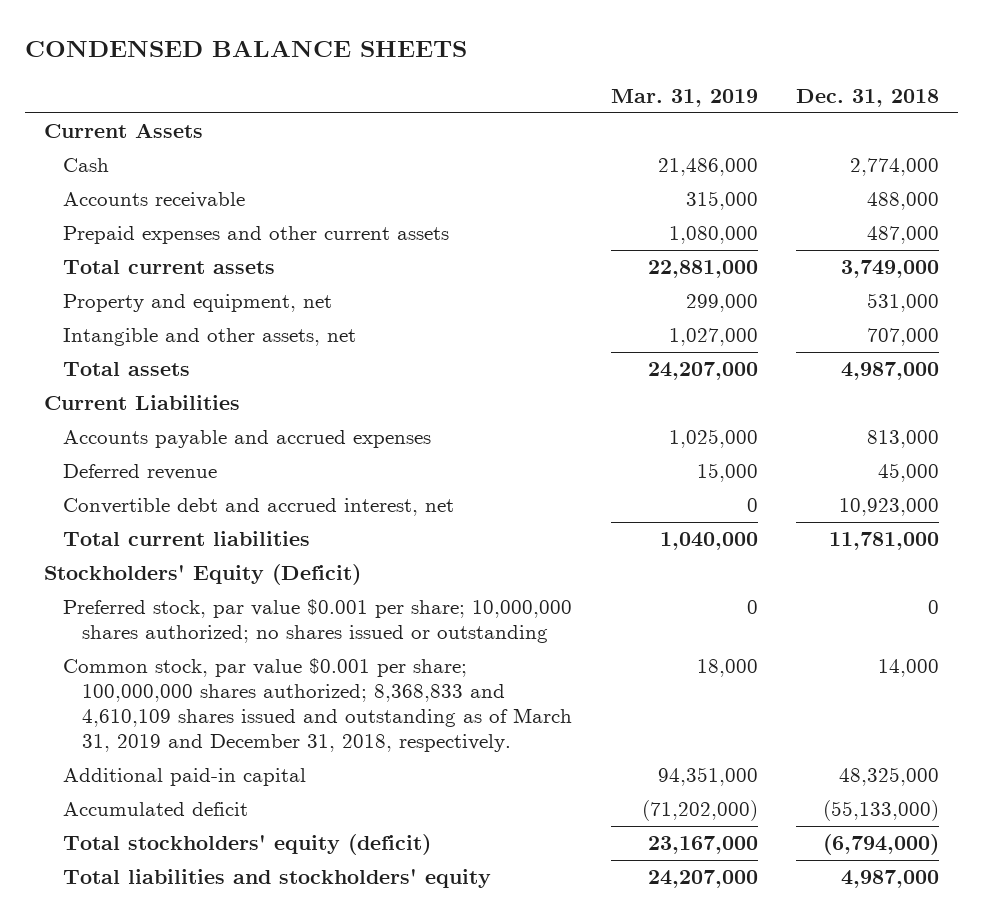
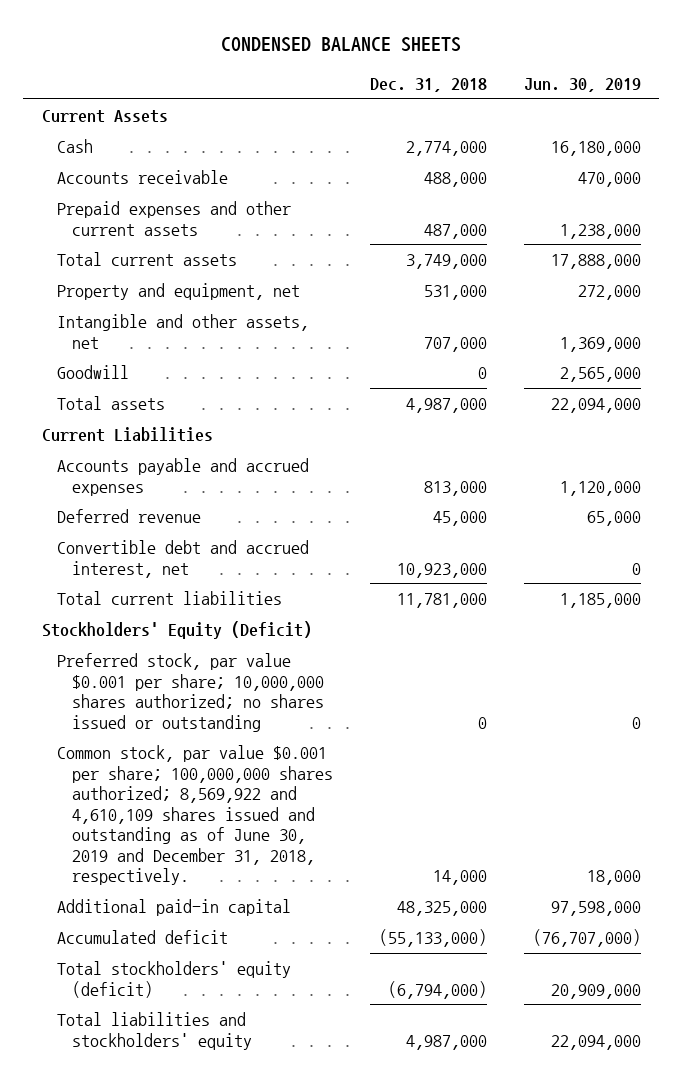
[610,88,758,107] Mar. 31, 2019 -> none
none -> [523,77,641,92] Jun. 30, 2019
none -> [56,365,129,380] Goodwill
[63,658,573,753] Common stock, par value $0.001 per share; 100,000,000 shares authorized; 8,368,833 and 4,610,109 shares issued and outstanding as of March 31, 2019 and December 31, 2018, respectively. -> [56,745,334,886] Common stock, par value $0.001 per share; 100,000,000 shares authorized; 8,569,922 and 4,610,109 shares issued and outstanding as of June 30, 2019 and December 31, 2018, respectively.

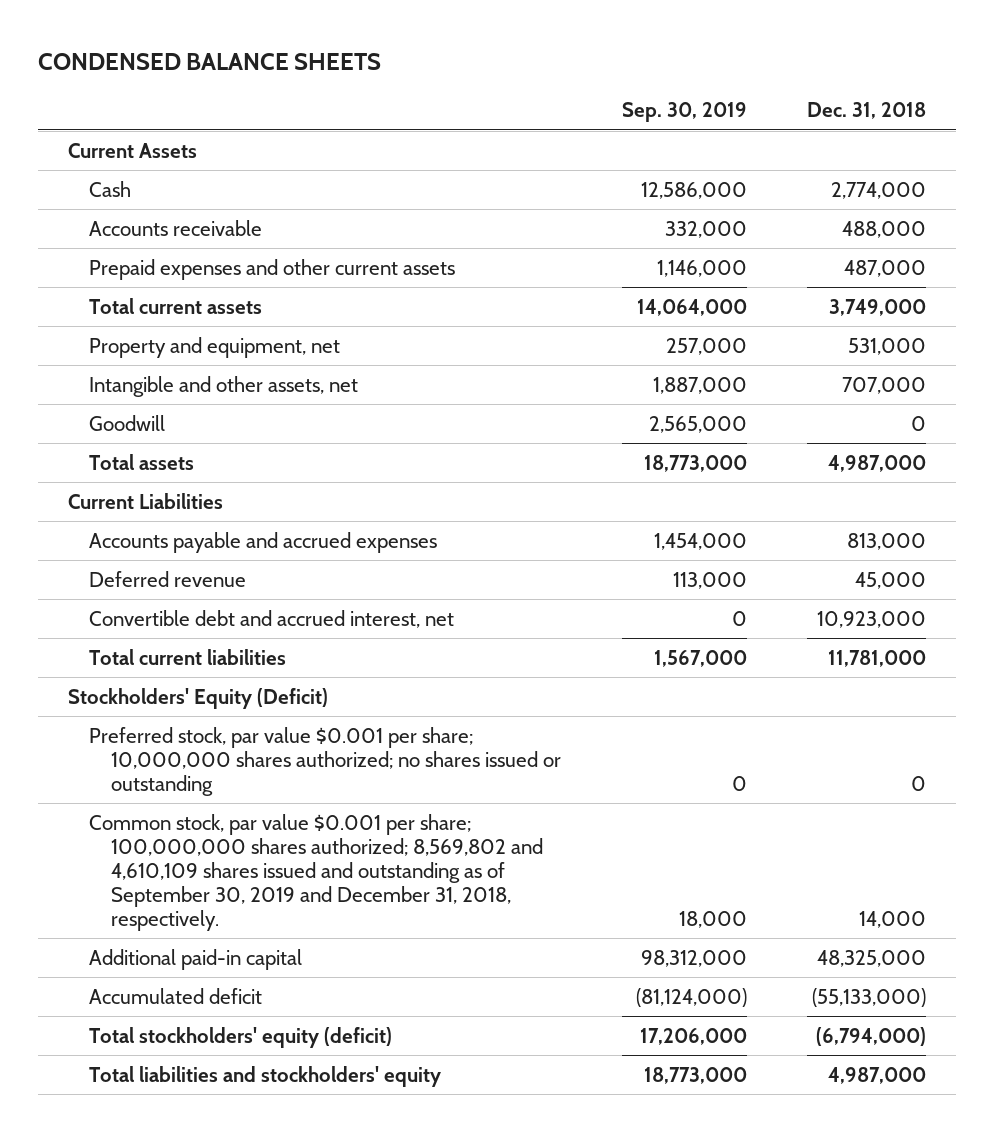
[523,77,641,92] Jun. 30, 2019 -> none
none -> [621,102,747,123] Sep. 30, 2019
[56,745,334,886] Common stock, par value $0.001 per share; 100,000,000 shares authorized; 8,569,922 and 4,610,109 shares issued and outstanding as of June 30, 2019 and December 31, 2018, respectively. -> [89,813,544,931] Common stock, par value $0.001 per share; 100,000,000 shares authorized; 8,569,802 and 4,610,109 shares issued and outstanding as of September 30, 2019 and December 31, 2018, respectively.

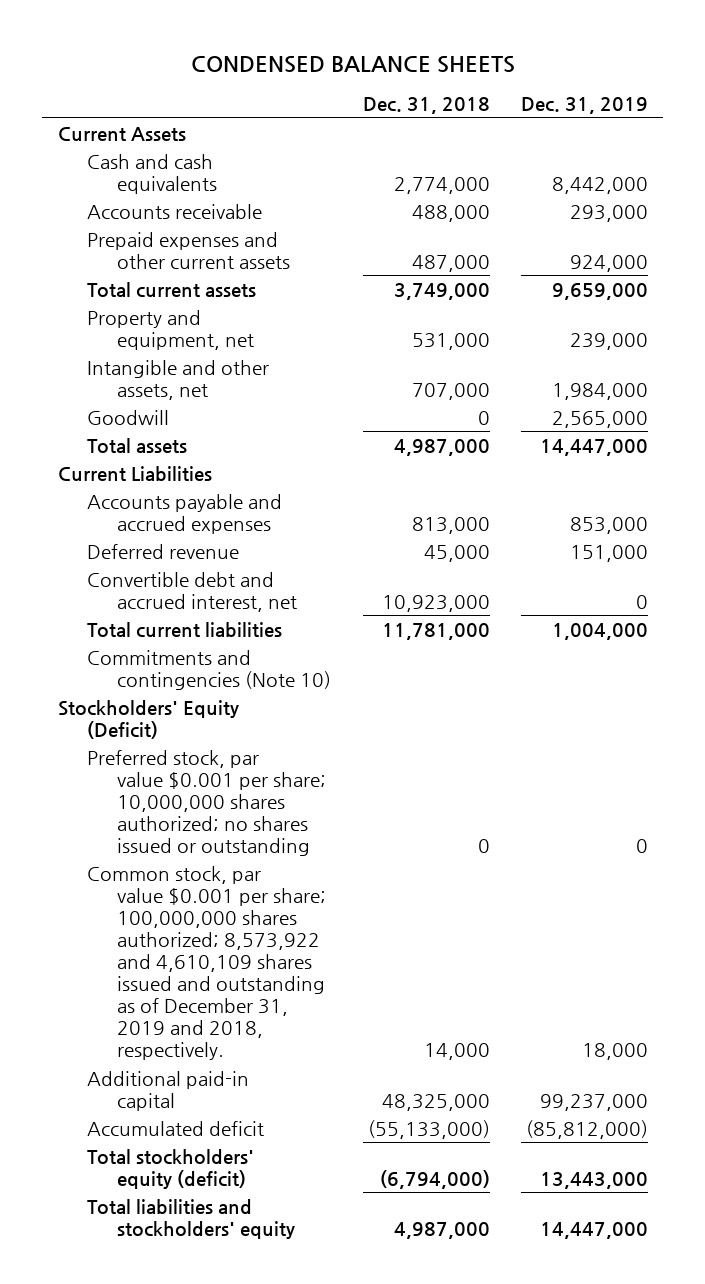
[621,102,747,123] Sep. 30, 2019 -> none
none -> [520,97,648,115] Dec. 31, 2019
[89,180,132,197] Cash -> [87,153,218,194] Cash and cash equivalents
none -> [87,649,332,690] Commitments and contingencies (Note 10)
[89,813,544,931] Common stock, par value $0.001 per share; 100,000,000 shares authorized; 8,569,802 and 4,610,109 shares issued and outstanding as of September 30, 2019 and December 31, 2018, respectively. -> [87,865,327,1061] Common stock, par value $0.001 per share; 100,000,000 shares authorized; 8,573,922 and 4,610,109 shares issued and outstanding as of December 31, 2019 and 2018, respectively.

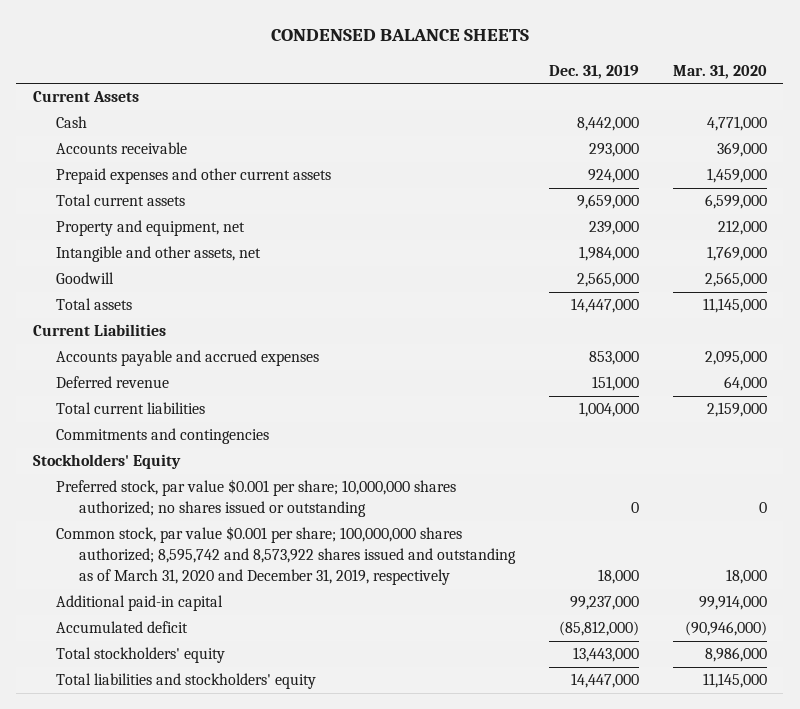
[362,97,490,115] Dec. 31, 2018 -> none
none -> [672,64,767,79] Mar. 31, 2020
[87,153,218,194] Cash and cash equivalents -> [56,116,88,129] Cash
[87,571,298,612] Convertible debt and accrued interest, net -> none
[87,649,332,690] Commitments and contingencies (Note 10) -> [56,428,270,445] Commitments and contingencies
[57,699,239,739] Stockholders' Equity (Deficit) -> [33,454,182,470] Stockholders' Equity
[87,865,327,1061] Common stock, par value $0.001 per share; 100,000,000 shares authorized; 8,573,922 and 4,610,109 shares issued and outstanding as of December 31, 2019 and 2018, respectively. -> [56,526,517,586] Common stock, par value $0.001 per share; 100,000,000 shares authorized; 8,595,742 and 8,573,922 shares issued and outstanding as of March 31, 2020 and December 31, 2019, respectively
[87,1148,255,1189] Total stockholders' equity (deficit) -> [56,647,226,664] Total stockholders' equity

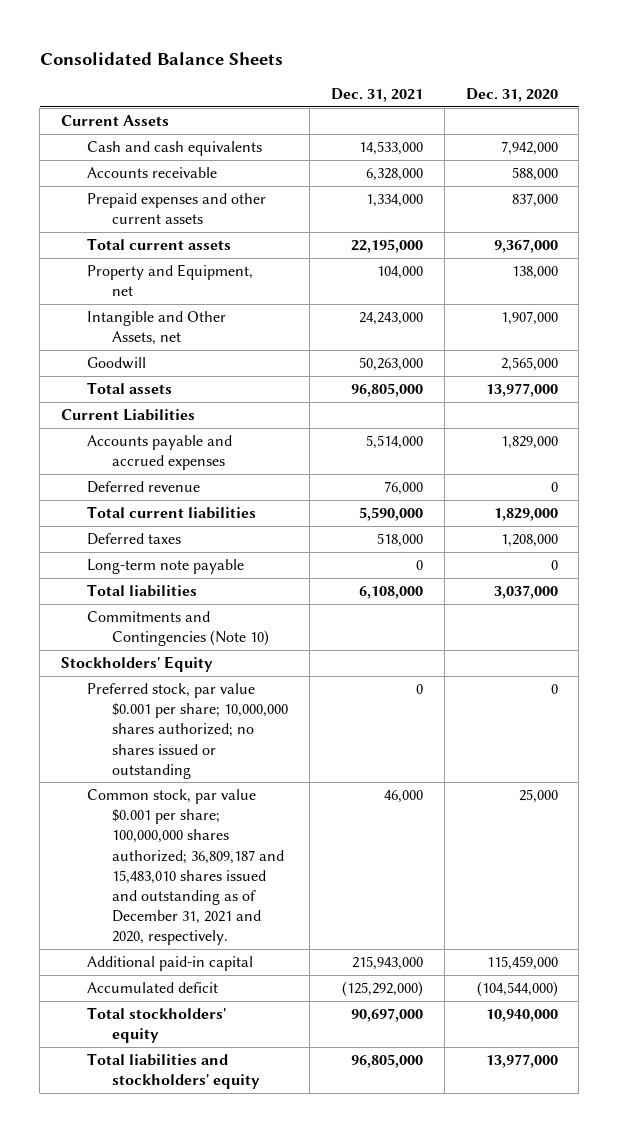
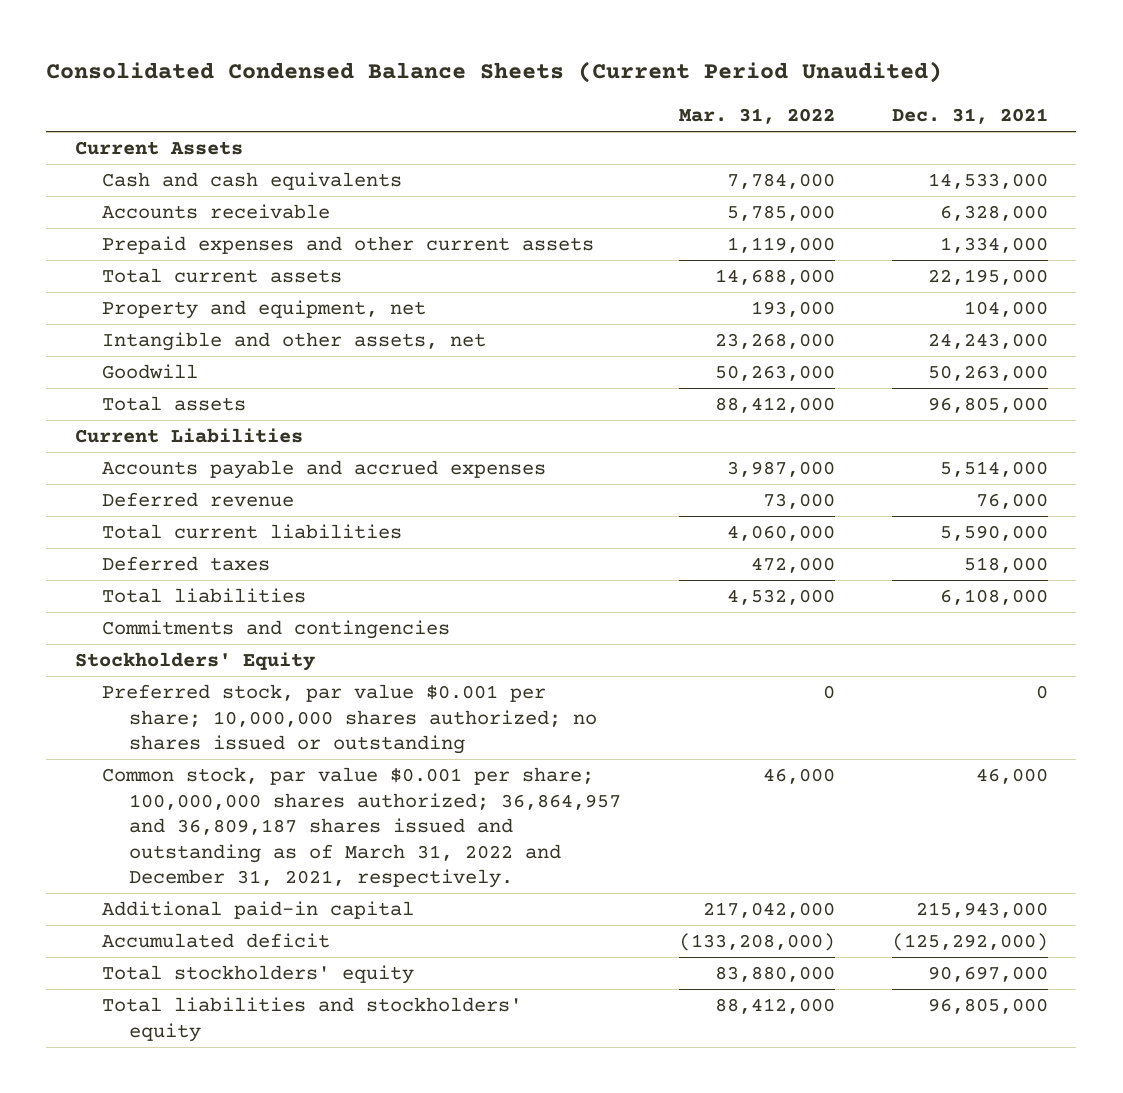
[39,51,283,65] Consolidated Balance Sheets -> [46,61,943,84] Consolidated Condensed Balance Sheets (Current Period Unaudited)
[465,88,558,103] Dec. 31, 2020 -> none
none -> [678,108,835,125] Mar. 31, 2022
[86,264,253,297] Property and Equipment, net -> [102,300,427,320] Property and equipment, net
[86,311,226,346] Intangible and Other Assets, net -> [102,332,487,352] Intangible and other assets, net
[86,559,244,575] Long-term note payable -> none
[86,611,270,647] Commitments and Contingencies (Note 10) -> [102,620,451,640] Commitments and contingencies
[86,789,285,946] Common stock, par value $0.001 per share; 100,000,000 shares authorized; 36,809,187 and 15,483,010 shares issued and outstanding as of December 31, 2021 and 2020, respectively. -> [102,767,622,889] Common stock, par value $0.001 per share; 100,000,000 shares authorized; 36,864,957 and 36,809,187 shares issued and outstanding as of March 31, 2022 and December 31, 2021, respectively.

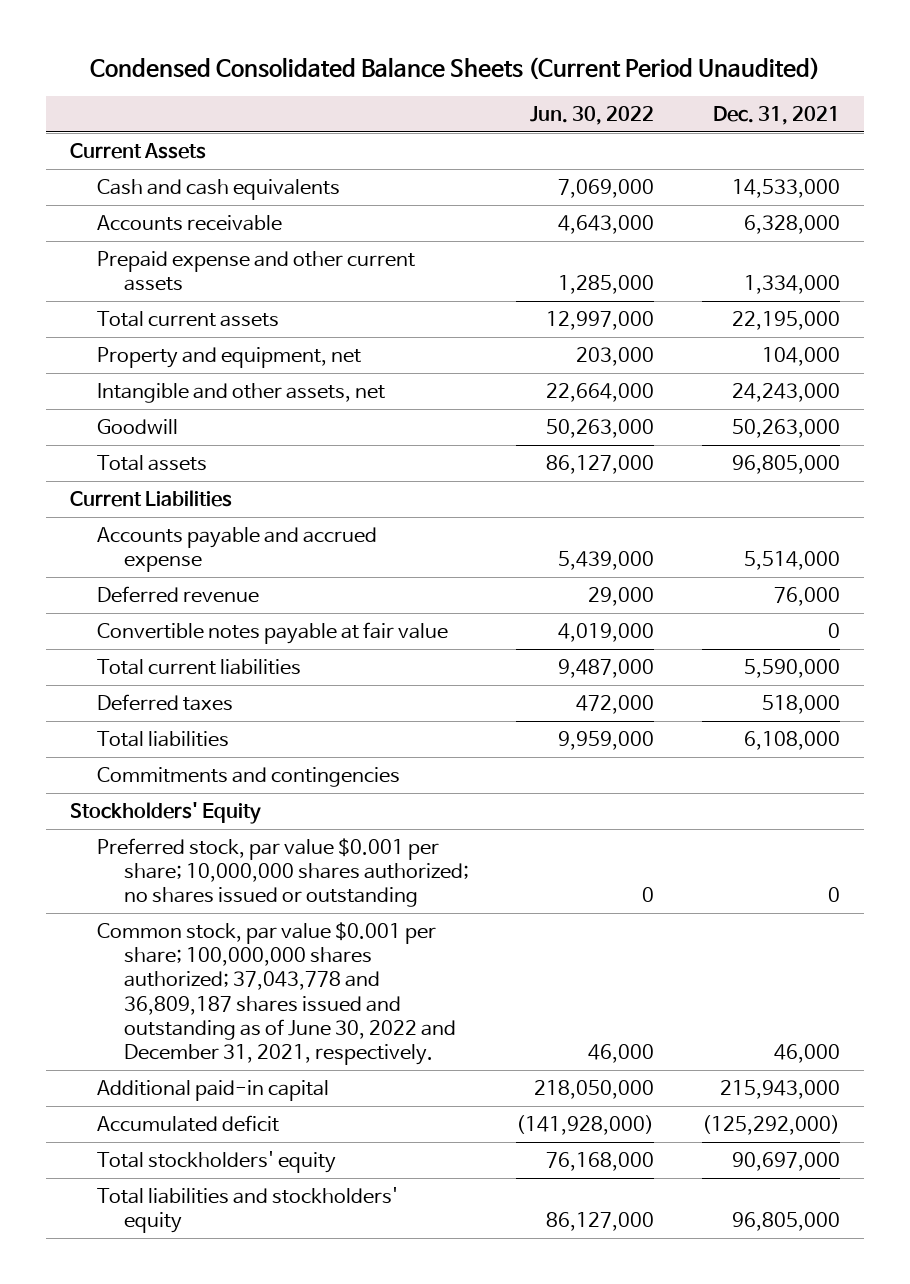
[46,61,943,84] Consolidated Condensed Balance Sheets (Current Period Unaudited) -> [90,57,821,81] Condensed Consolidated Balance Sheets (Current Period Unaudited)
[678,108,835,125] Mar. 31, 2022 -> none
none -> [530,105,655,125] Jun. 30, 2022
[102,236,595,255] Prepaid expenses and other current assets -> [96,250,415,292] Prepaid expense and other current assets
[102,460,547,480] Accounts payable and accrued expenses -> [96,526,377,573] Accounts payable and accrued expense
none -> [96,621,448,644] Convertible notes payable at fair value
[102,767,622,889] Common stock, par value $0.001 per share; 100,000,000 shares authorized; 36,864,957 and 36,809,187 shares issued and outstanding as of March 31, 2022 and December 31, 2021, respectively. -> [96,921,456,1066] Common stock, par value $0.001 per share; 100,000,000 shares authorized; 37,043,778 and 36,809,187 shares issued and outstanding as of June 30, 2022 and December 31, 2021, respectively.

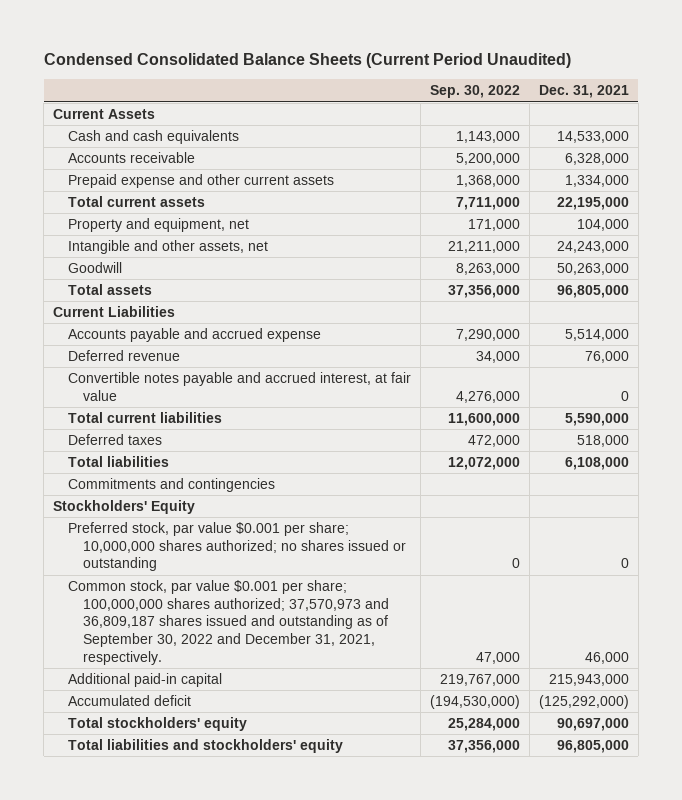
[530,105,655,125] Jun. 30, 2022 -> none
none -> [429,85,520,99] Sep. 30, 2022
[96,621,448,644] Convertible notes payable at fair value -> [67,372,411,401] Convertible notes payable and accrued interest, at fair value
[96,921,456,1066] Common stock, par value $0.001 per share; 100,000,000 shares authorized; 37,043,778 and 36,809,187 shares issued and outstanding as of June 30, 2022 and December 31, 2021, respectively. -> [67,580,389,665] Common stock, par value $0.001 per share; 100,000,000 shares authorized; 37,570,973 and 36,809,187 shares issued and outstanding as of September 30, 2022 and December 31, 2021, respectively.

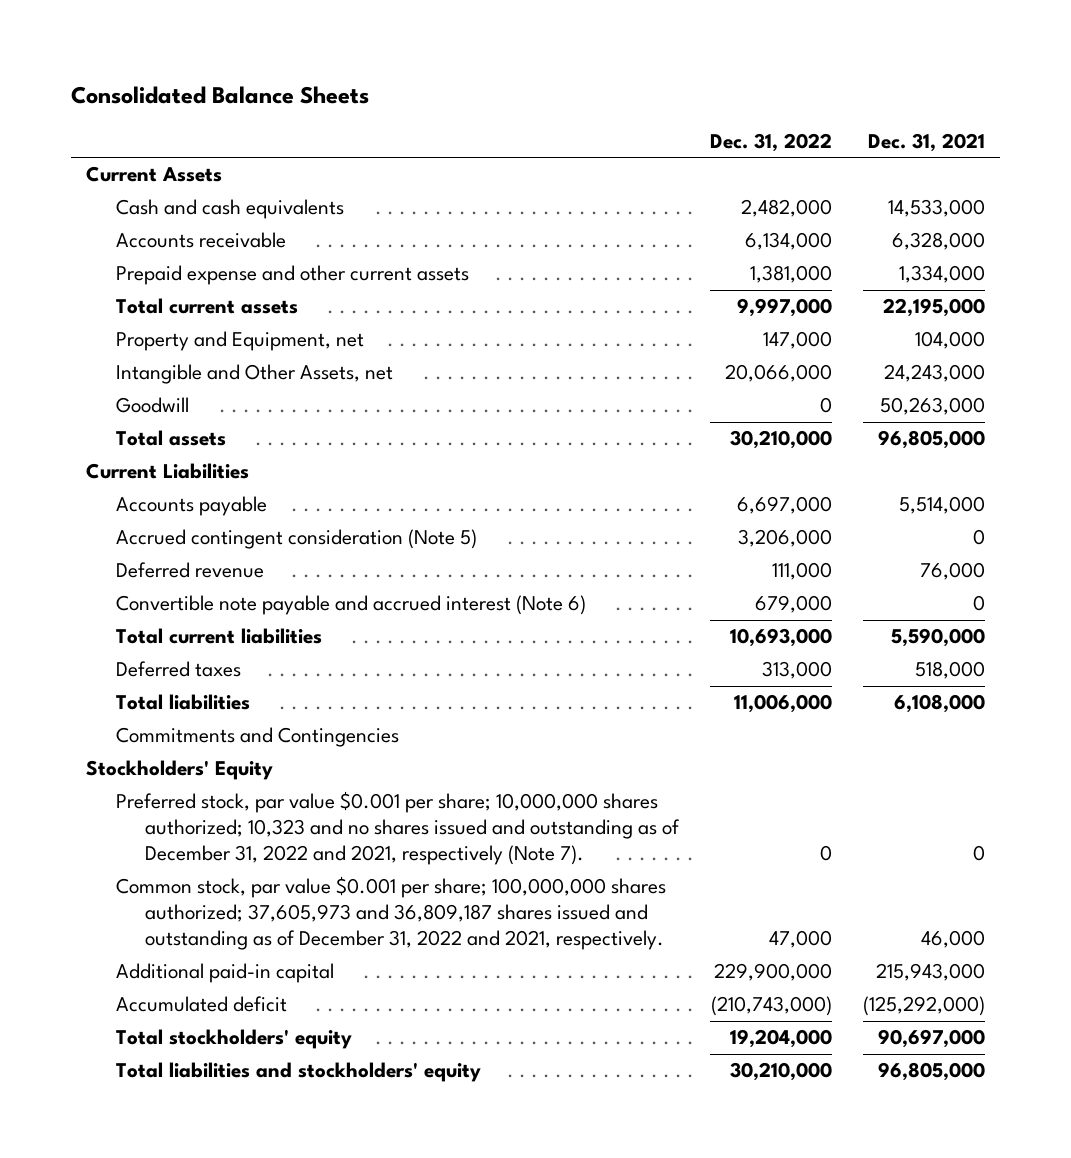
[43,53,571,69] Condensed Consolidated Balance Sheets (Current Period Unaudited) -> [70,86,369,105] Consolidated Balance Sheets
[429,85,520,99] Sep. 30, 2022 -> none
none -> [709,132,832,152] Dec. 31, 2022
[67,218,249,233] Property and equipment, net -> [115,331,364,352] Property and Equipment, net
[67,240,268,255] Intangible and other assets, net -> [115,364,393,385] Intangible and Other Assets, net
[67,328,321,343] Accounts payable and accrued expense -> [115,496,267,517] Accounts payable
none -> [115,529,477,550] Accrued contingent consideration (Note 5)
[67,372,411,401] Convertible notes payable and accrued interest, at fair value -> [115,595,586,616] Convertible note payable and accrued interest (Note 6)
[67,478,275,493] Commitments and contingencies -> [115,727,399,748] Commitments and Contingencies
[67,522,406,572] Preferred stock, par value $0.001 per share; 10,000,000 shares authorized; no shares issued or outstanding -> [115,791,680,865] Preferred stock, par value $0.001 per share; 10,000,000 shares authorized; 10,323 and no shares issued and outstanding as of December 31, 2022 and 2021, respectively (Note 7).
[67,580,389,665] Common stock, par value $0.001 per share; 100,000,000 shares authorized; 37,570,973 and 36,809,187 shares issued and outstanding as of September 30, 2022 and December 31, 2021, respectively. -> [115,876,666,950] Common stock, par value $0.001 per share; 100,000,000 shares authorized; 37,605,973 and 36,809,187 shares issued and outstanding as of December 31, 2022 and 2021, respectively.

